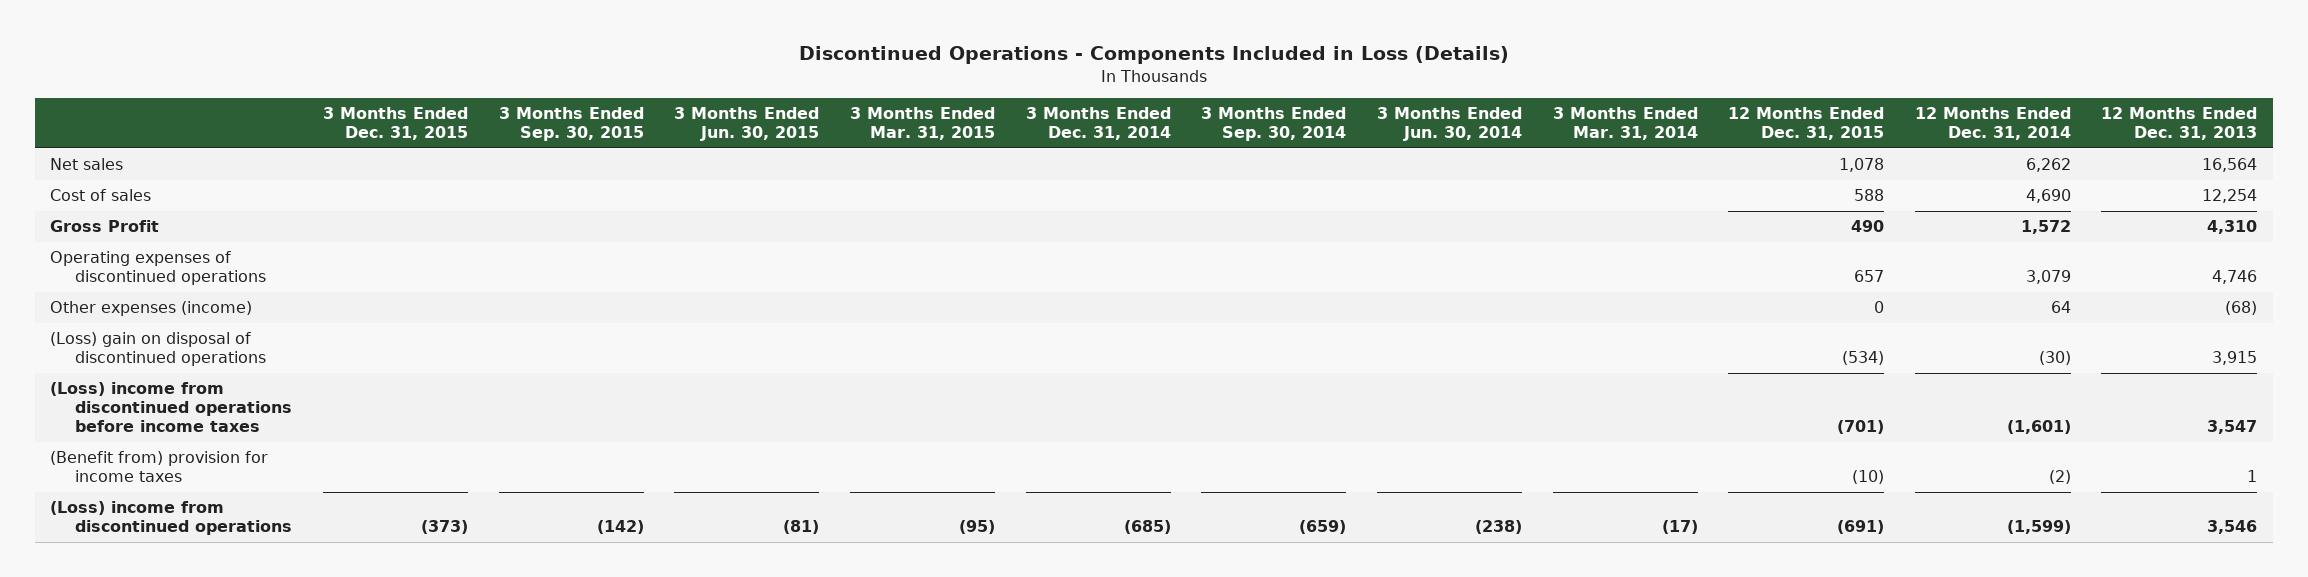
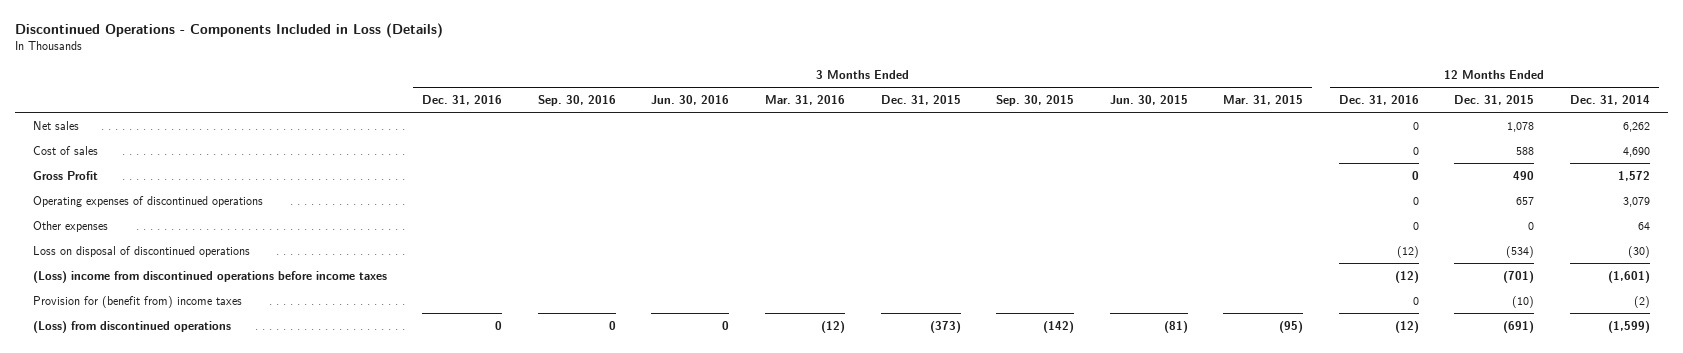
[1025,107,1171,141] 3 Months Ended Dec. 31, 2014 -> none
[1201,107,1347,142] 3 Months Ended Sep. 30, 2014 -> none
[1376,107,1522,142] 3 Months Ended Jun. 30, 2014 -> none
[1552,107,1698,141] 3 Months Ended Mar. 31, 2014 -> none
[2101,107,2258,141] 12 Months Ended Dec. 31, 2013 -> none
none -> [422,94,503,105] Dec. 31, 2016
none -> [537,94,616,106] Sep. 30, 2016
none -> [651,94,730,105] Jun. 30, 2016
none -> [764,94,845,105] Mar. 31, 2016
none -> [1338,94,1419,105] Dec. 31, 2016
[50,301,253,317] Other expenses (income) -> [32,220,108,232] Other expenses
[50,332,267,367] (Loss) gain on disposal of discontinued operations -> [32,245,250,257] Loss on disposal of discontinued operations
[50,451,269,483] (Benefit from) provision for income taxes -> [32,295,242,308] Provision for (benefit from) income taxes
[50,501,293,536] (Loss) income from discontinued operations -> [32,320,231,333] (Loss) from discontinued operations

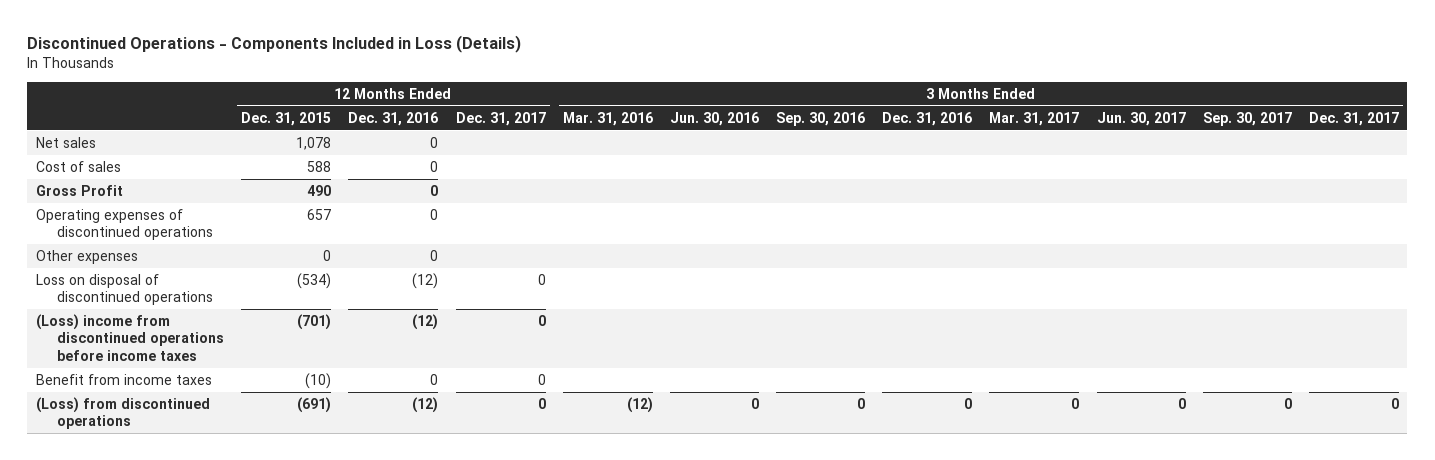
[880,94,961,105] Dec. 31, 2015 -> none
[996,94,1075,106] Sep. 30, 2015 -> none
[1109,94,1188,105] Jun. 30, 2015 -> none
[1223,94,1304,105] Mar. 31, 2015 -> none
[1569,94,1650,105] Dec. 31, 2014 -> none
none -> [455,111,546,126] Dec. 31, 2017
none -> [989,111,1080,126] Mar. 31, 2017
none -> [1096,111,1186,126] Jun. 30, 2017
none -> [1202,111,1292,126] Sep. 30, 2017
none -> [1308,111,1399,126] Dec. 31, 2017
[32,295,242,308] Provision for (benefit from) income taxes -> [35,373,212,385] Benefit from income taxes

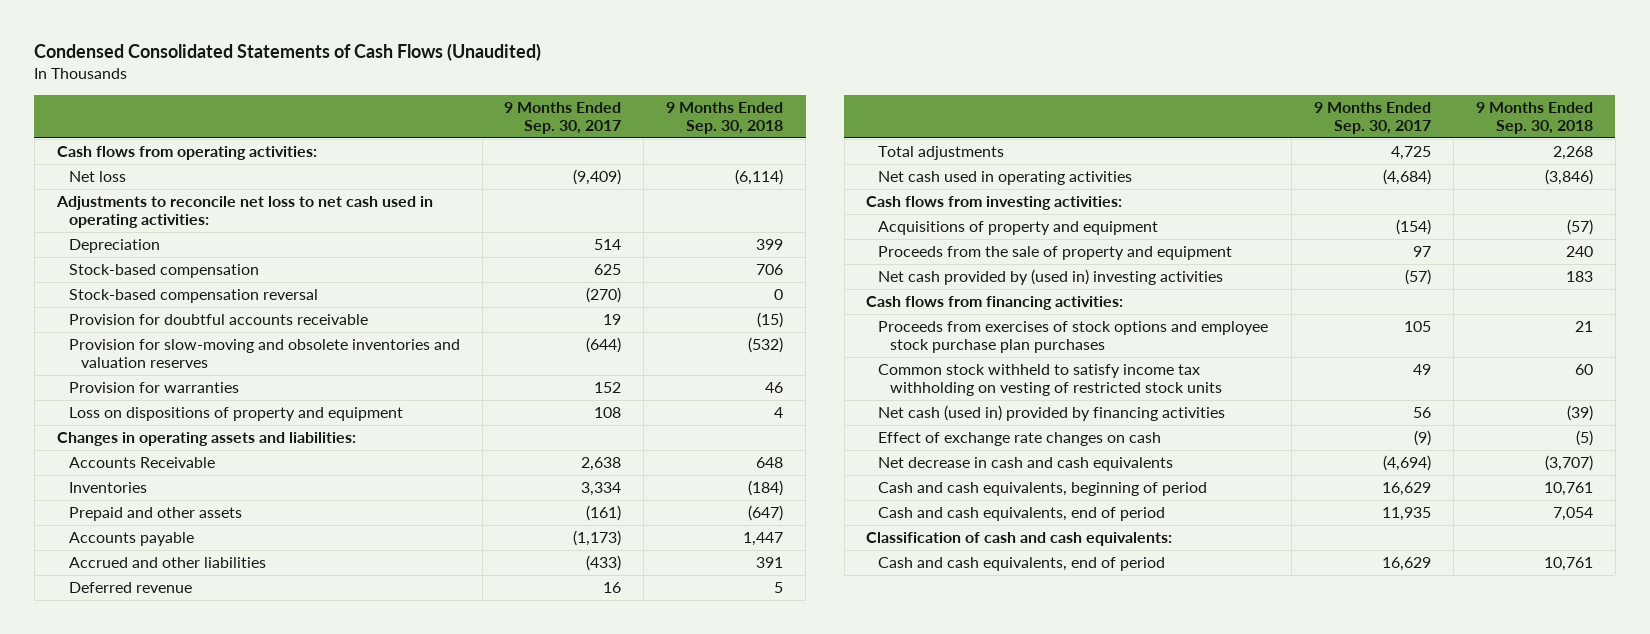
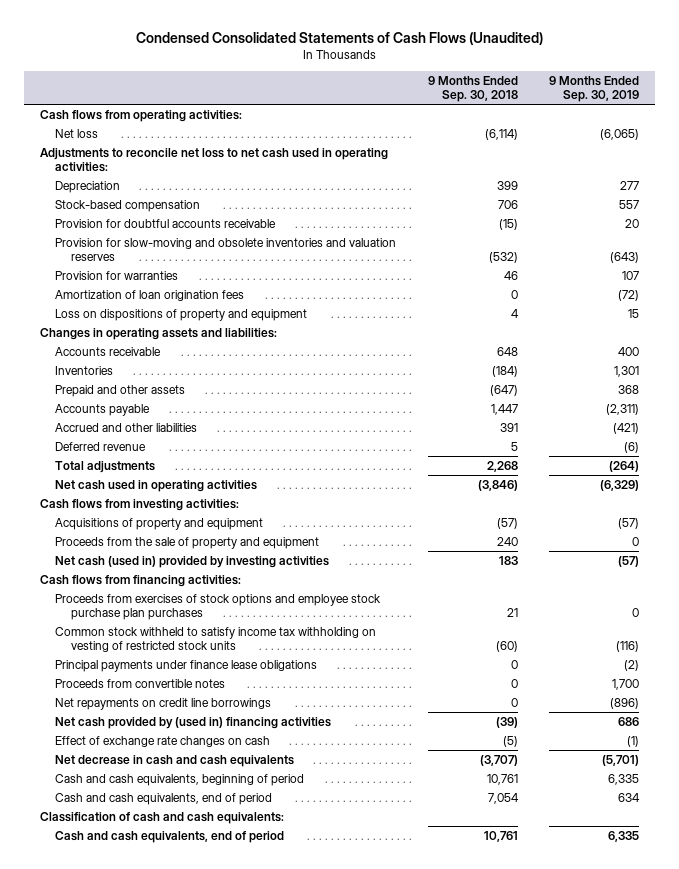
[504,101,622,134] 9 Months Ended Sep. 30, 2017 -> none
none -> [549,75,640,103] 9 Months Ended Sep. 30, 2019
[68,288,318,303] Stock-based compensation reversal -> none
none -> [55,289,245,301] Amortization of loan origination fees
[68,456,215,468] Accounts Receivable -> [55,346,162,356] Accounts receivable
[878,268,1224,285] Net cash provided by (used in) investing activities -> [55,555,330,568] Net cash (used in) provided by investing activities
[1574,363,1593,375] 60 -> [495,641,518,653] (60)
none -> [55,659,318,672] Principal payments under finance lease obligations
none -> [55,678,226,688] Proceeds from convertible notes
none -> [55,697,272,710] Net repayments on credit line borrowings
[878,404,1226,421] Net cash (used in) provided by financing activities -> [55,716,332,729] Net cash provided by (used in) financing activities

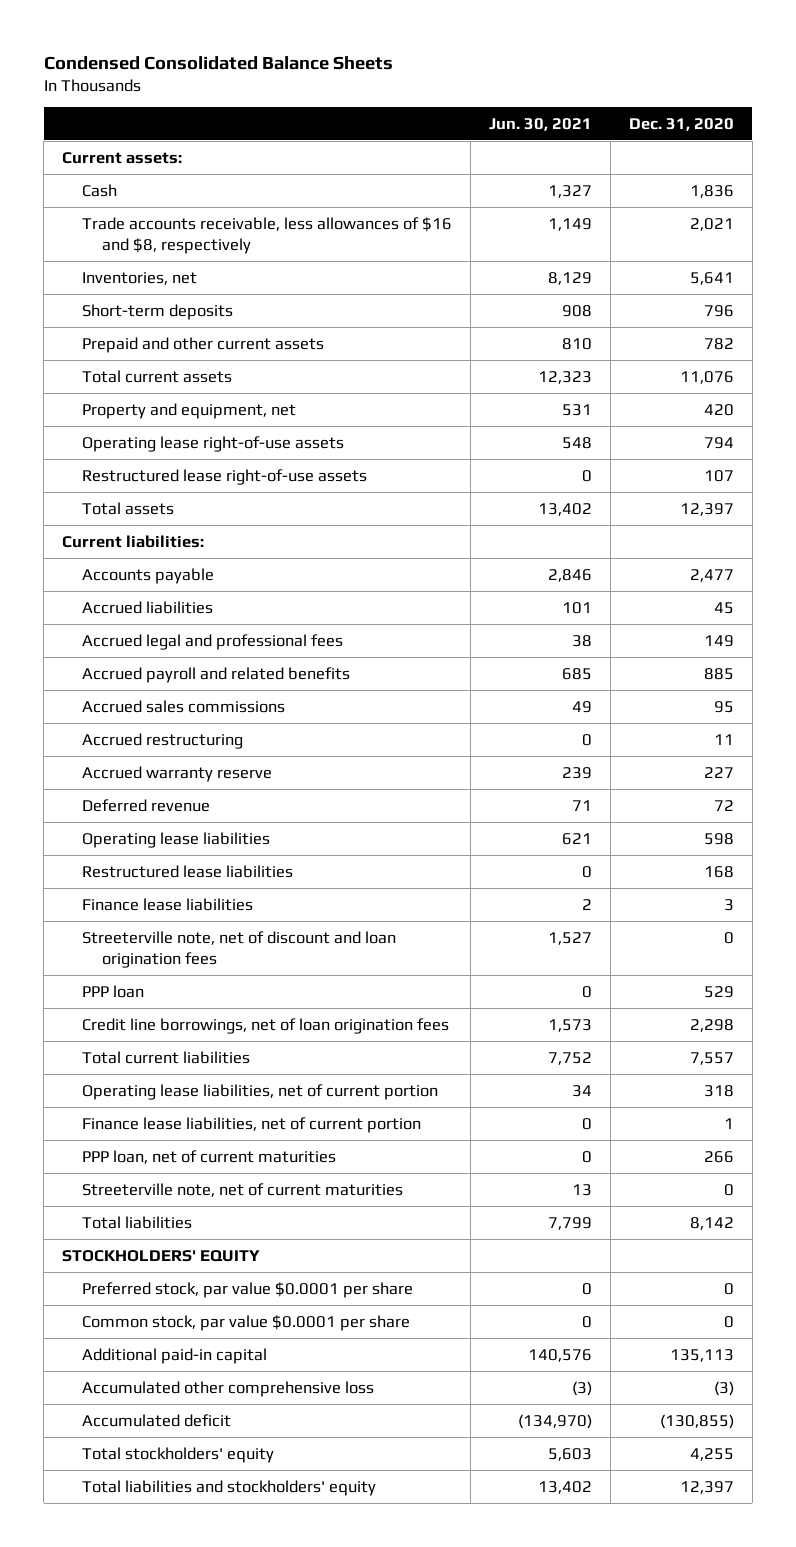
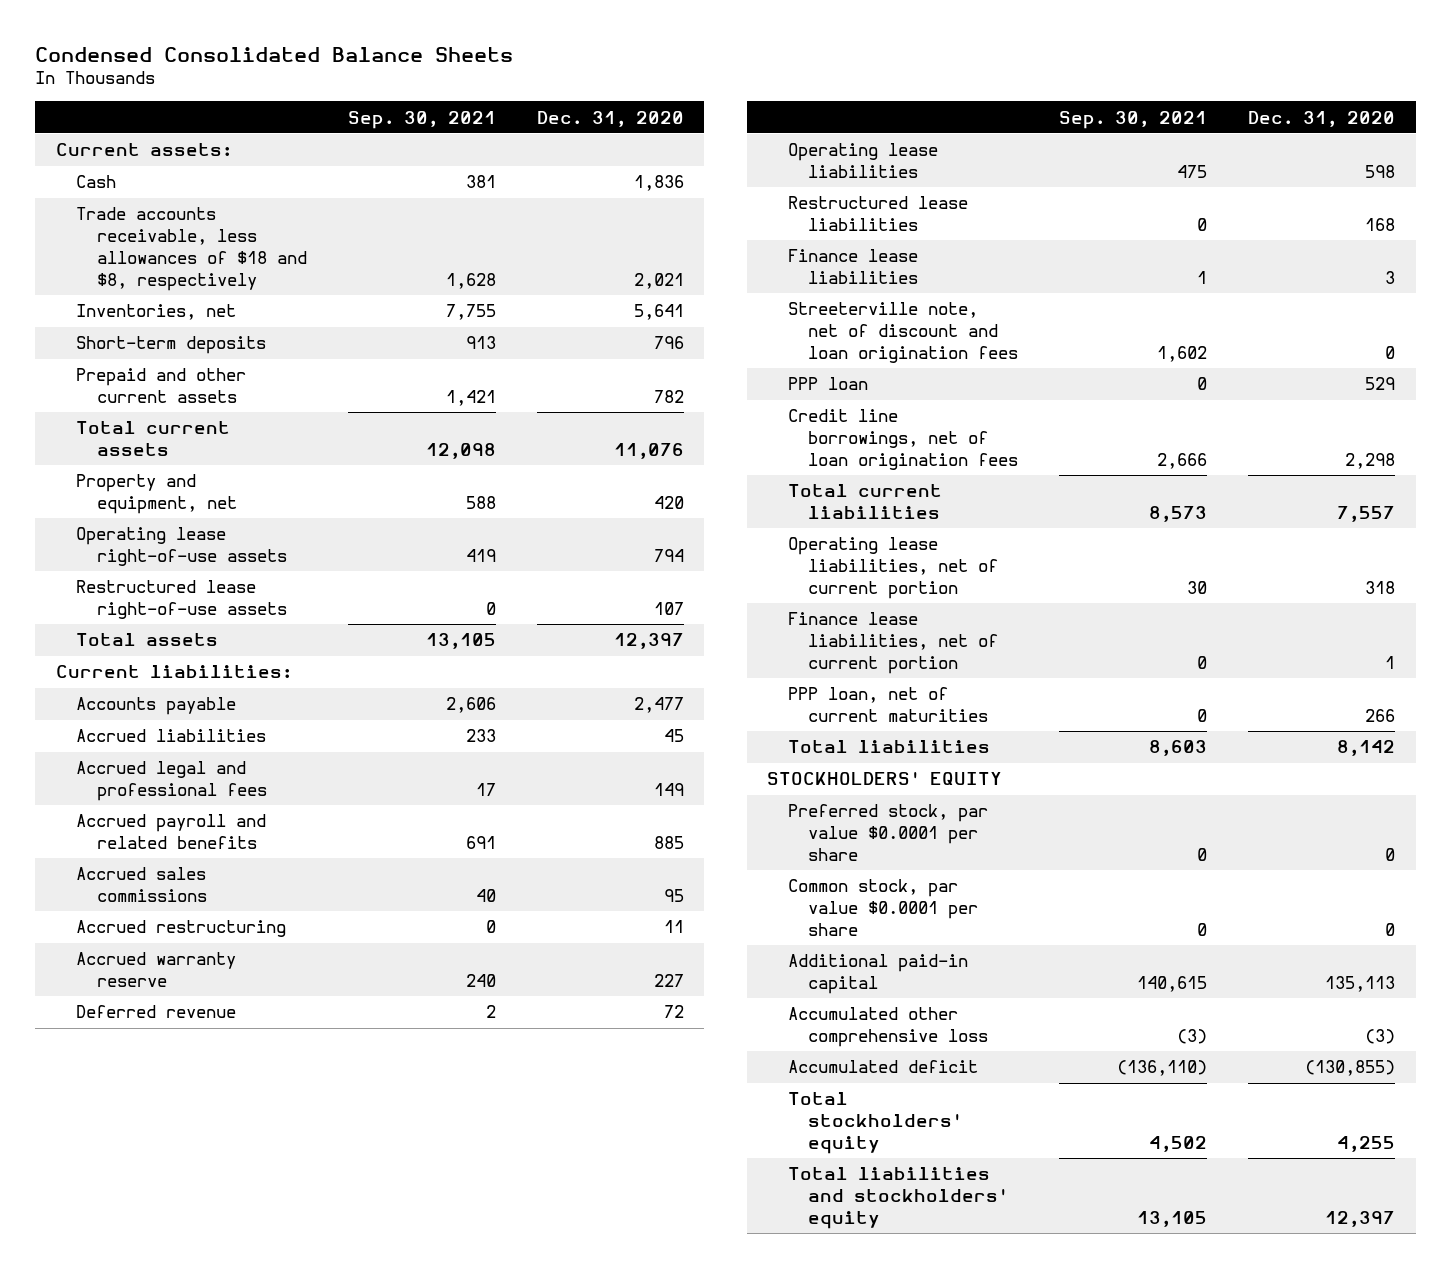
[488,117,592,131] Jun. 30, 2021 -> none
none -> [347,110,496,129] Sep. 30, 2021
[81,216,452,254] Trade accounts receivable, less allowances of $16 and $8, respectively -> [76,207,307,291] Trade accounts receivable, less allowances of $18 and $8, respectively
[81,1182,403,1197] Streeterville note, net of current maturities -> none

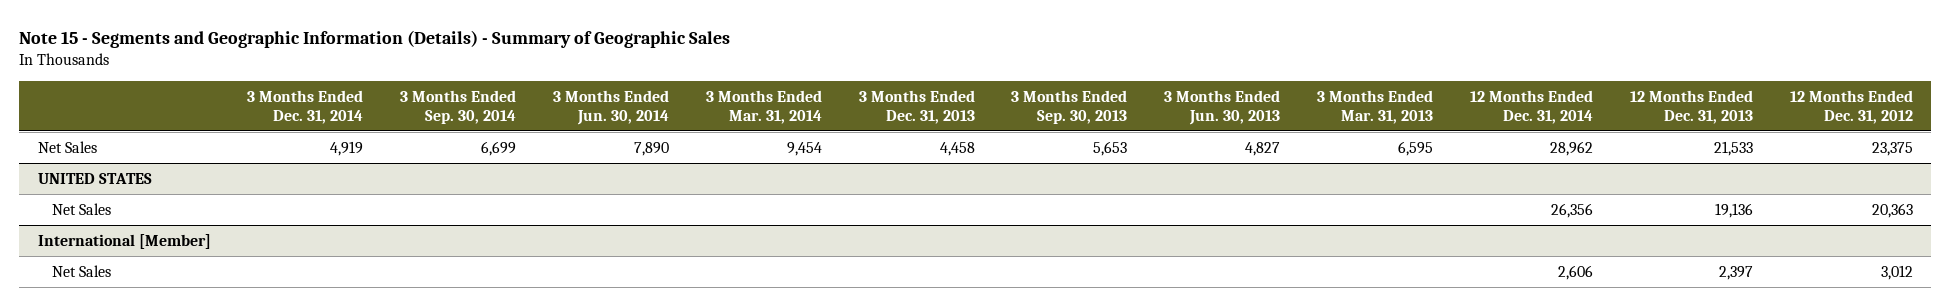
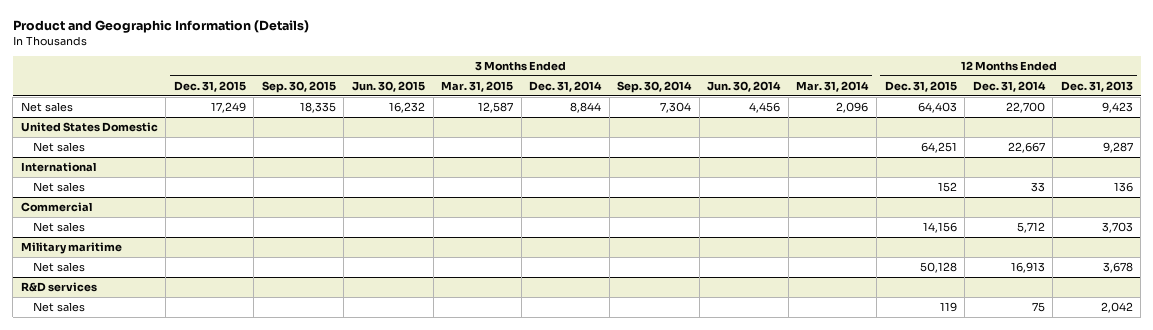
[19,29,731,48] Note 15 - Segments and Geographic Information (Details) - Summary of Geographic Sales -> [12,19,309,33] Product and Geographic Information (Details)
[858,89,975,124] 3 Months Ended Dec. 31, 2013 -> none
[1011,89,1128,124] 3 Months Ended Sep. 30, 2013 -> none
[1164,89,1281,125] 3 Months Ended Jun. 30, 2013 -> none
[1317,89,1434,124] 3 Months Ended Mar. 31, 2013 -> none
[1789,89,1913,124] 12 Months Ended Dec. 31, 2012 -> none
none -> [173,80,246,92] Dec. 31, 2015
none -> [261,80,336,93] Sep. 30, 2015
none -> [351,80,425,92] Jun. 30, 2015
none -> [441,80,514,92] Mar. 31, 2015
none -> [884,80,957,92] Dec. 31, 2015
[37,140,97,153] Net Sales -> [20,101,73,112] Net sales
[330,140,364,156] 4,919 -> [570,101,602,113] 8,844
[481,140,517,156] 6,699 -> [660,101,692,113] 7,304
[634,141,670,156] 7,890 -> [749,101,781,113] 4,456
[786,141,822,156] 9,454 -> [836,101,869,113] 2,096
[1549,140,1593,156] 28,962 -> [1005,101,1045,113] 22,700
[1713,140,1753,156] 21,533 -> [1101,101,1133,113] 9,423
[37,172,152,184] UNITED STATES -> [20,121,158,132] United States Domestic
[51,202,111,215] Net Sales -> [33,141,86,152] Net sales
[1550,202,1593,218] 26,356 -> [1007,141,1045,153] 22,667
[1714,202,1753,218] 19,136 -> [1102,141,1133,153] 9,287
[37,233,211,249] International [Member] -> [20,161,96,172] International
[51,264,111,277] Net Sales -> [33,181,86,192] Net sales
[1557,264,1593,280] 2,606 -> [1030,181,1045,192] 33
[1718,265,1753,280] 2,397 -> [1113,181,1133,192] 136
none -> [20,201,92,212] Commercial
none -> [33,221,86,232] Net sales
none -> [20,241,122,254] Military maritime
none -> [33,261,86,272] Net sales
none -> [20,281,97,292] R&D services
none -> [33,301,86,312] Net sales

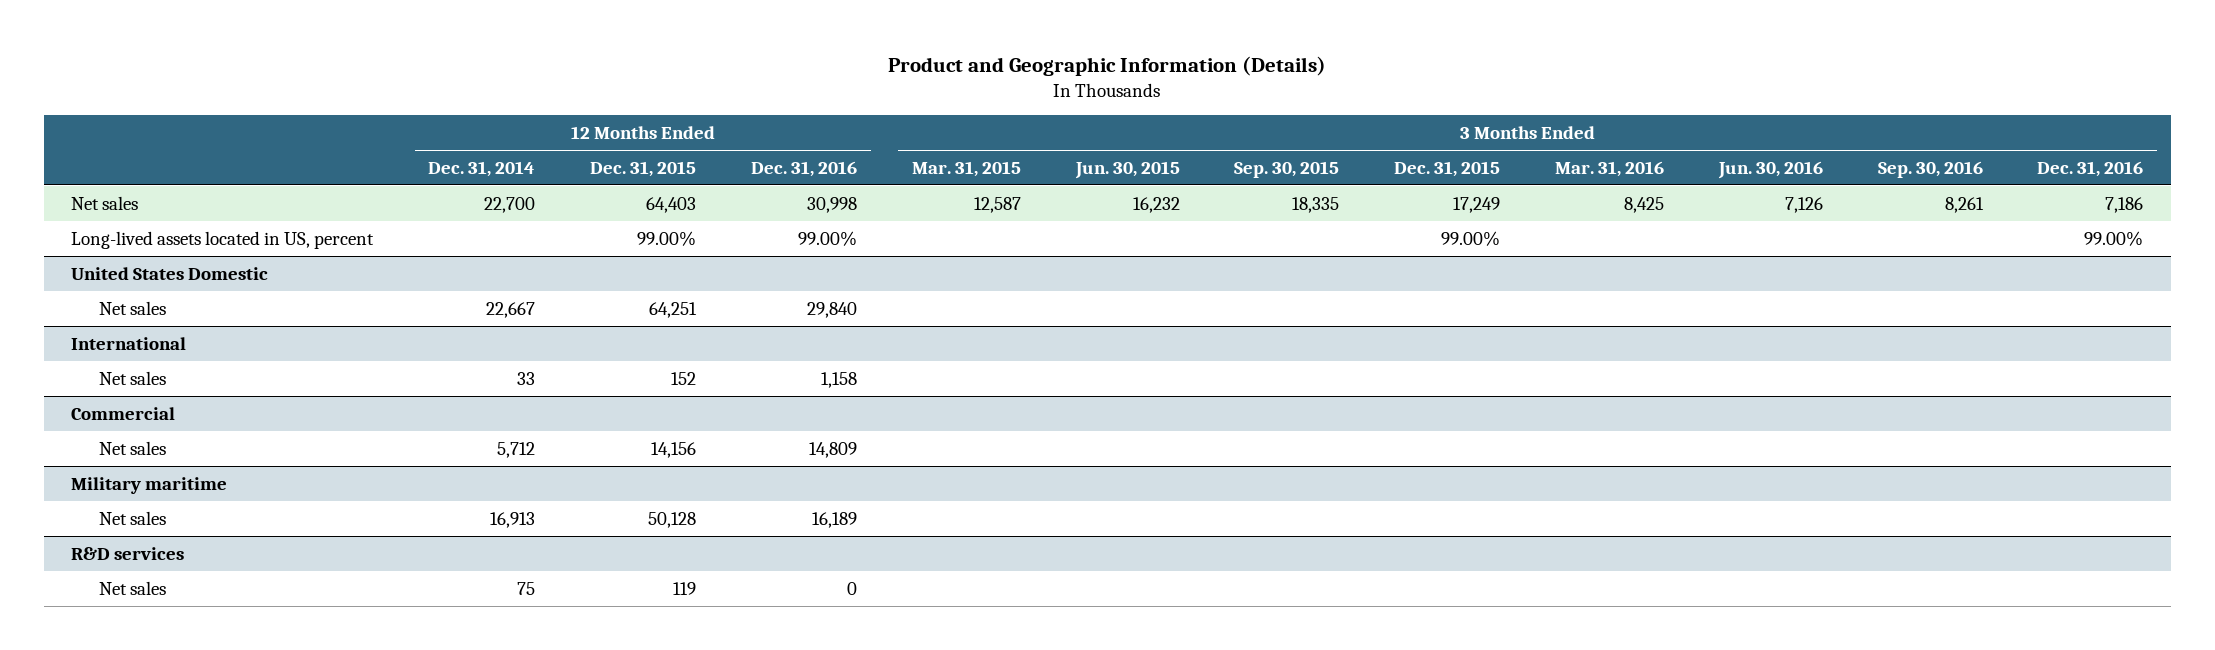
[529,80,603,92] Dec. 31, 2014 -> none
[617,80,693,93] Sep. 30, 2014 -> none
[707,80,782,92] Jun. 30, 2014 -> none
[796,80,870,92] Mar. 31, 2014 -> none
[1060,80,1133,92] Dec. 31, 2013 -> none
none -> [750,160,857,177] Dec. 31, 2016
none -> [1555,160,1665,177] Mar. 31, 2016
none -> [1717,160,1823,179] Jun. 30, 2016
none -> [1877,160,1983,178] Sep. 30, 2016
none -> [2037,160,2144,177] Dec. 31, 2016
none -> [71,230,375,249] Long-lived assets located in US, percent

